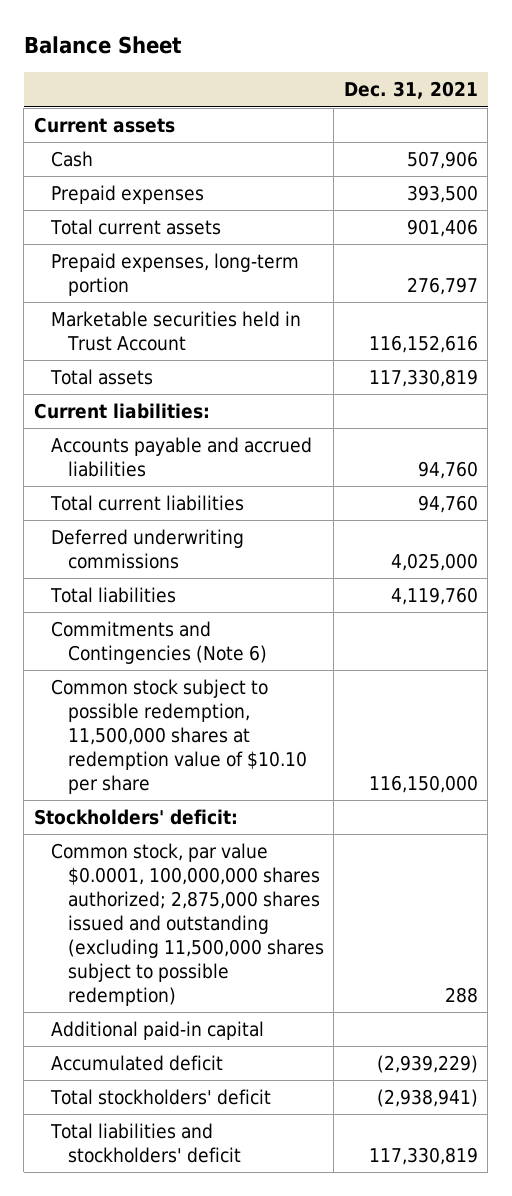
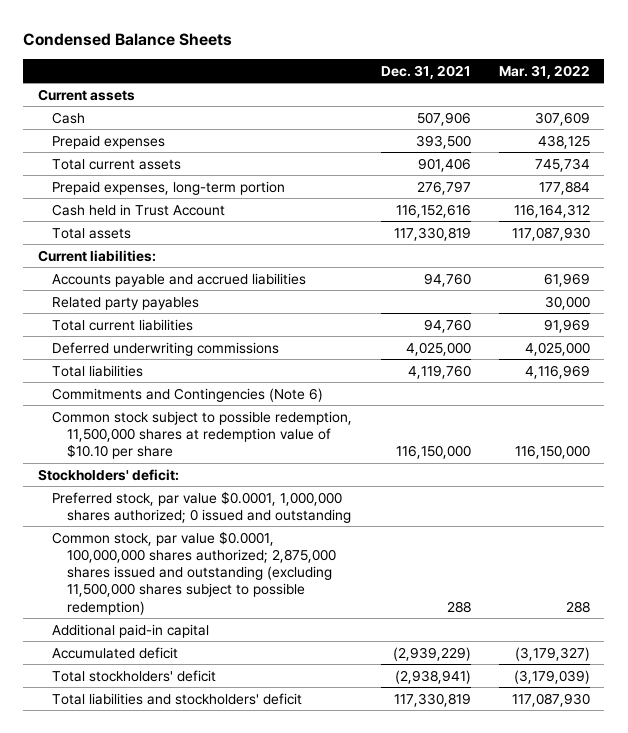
[23,36,182,55] Balance Sheet -> [23,33,233,47] Condensed Balance Sheets
none -> [499,64,591,79] Mar. 31, 2022
[50,311,301,351] Marketable securities held in Trust Account -> [52,203,226,216] Cash held in Trust Account
none -> [52,296,200,310] Related party payables
none -> [52,490,352,523] Preferred stock, par value $0.0001, 1,000,000 shares authorized; 0 issued and outstanding

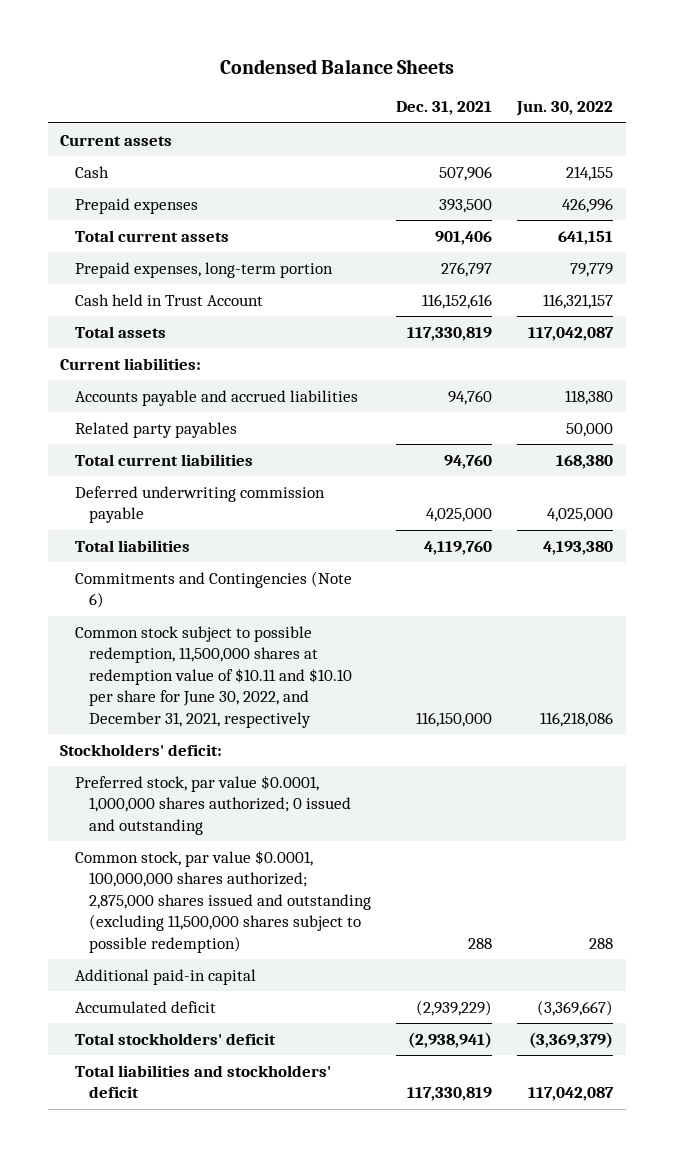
[499,64,591,79] Mar. 31, 2022 -> none
none -> [516,101,614,117] Jun. 30, 2022
[52,341,280,356] Deferred underwriting commissions -> [74,485,325,524] Deferred underwriting commission payable
[52,410,353,460] Common stock subject to possible redemption, 11,500,000 shares at redemption value of $10.10 per share -> [74,625,353,728] Common stock subject to possible redemption, 11,500,000 shares at redemption value of $10.11 and $10.10 per share for June 30, 2022, and December 31, 2021, respectively

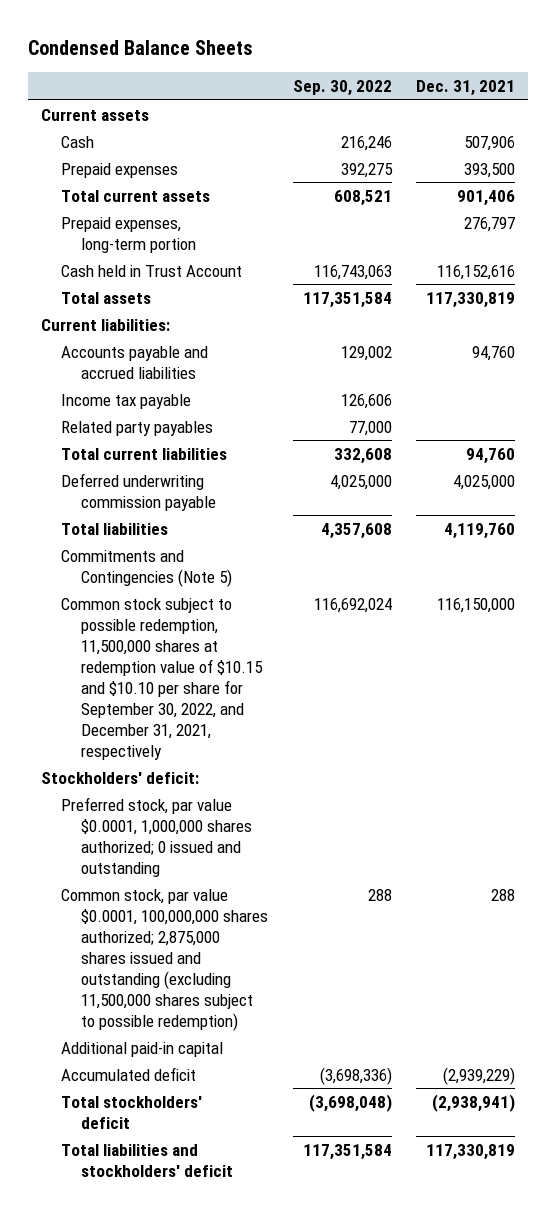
[516,101,614,117] Jun. 30, 2022 -> none
none -> [292,80,392,97] Sep. 30, 2022
none -> [60,393,191,409] Income tax payable
[74,570,352,609] Commitments and Contingencies (Note 6) -> [60,549,232,587] Commitments and Contingencies (Note 5)
[74,625,353,728] Common stock subject to possible redemption, 11,500,000 shares at redemption value of $10.11 and $10.10 per share for June 30, 2022, and December 31, 2021, respectively -> [60,597,263,760] Common stock subject to possible redemption, 11,500,000 shares at redemption value of $10.15 and $10.10 per share for September 30, 2022, and December 31, 2021, respectively

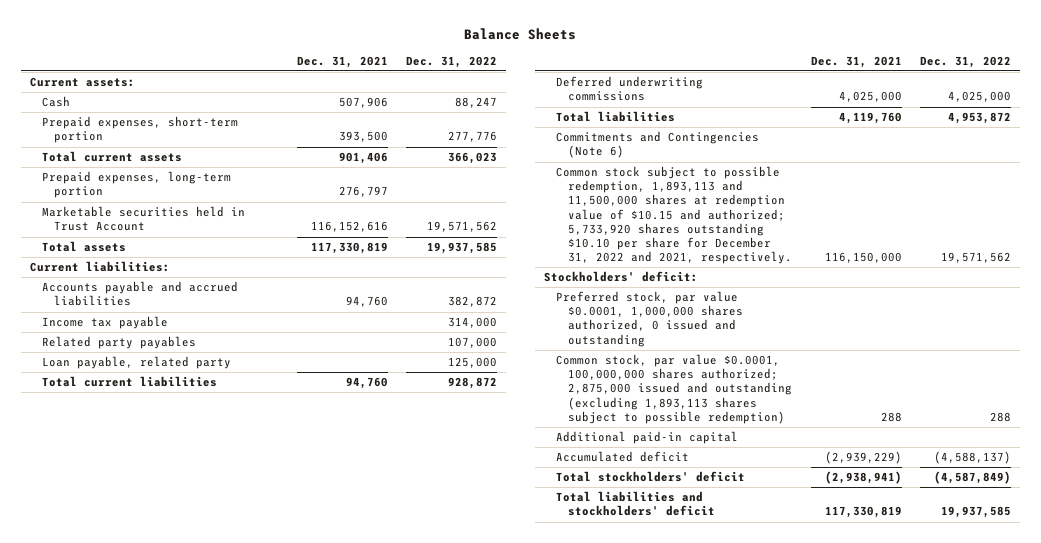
[28,40,254,56] Condensed Balance Sheets -> [464,27,577,40] Balance Sheets
[292,80,392,97] Sep. 30, 2022 -> none
none -> [405,55,497,68] Dec. 31, 2022
[40,108,149,121] Current assets -> [29,77,135,88] Current assets:
[60,162,178,178] Prepaid expenses -> [42,116,239,144] Prepaid expenses, short-term portion
[60,264,242,277] Cash held in Trust Account -> [42,206,246,232] Marketable securities held in Trust Account
none -> [42,356,232,370] Loan payable, related party
[60,472,216,511] Deferred underwriting commission payable -> [556,76,704,102] Deferred underwriting commissions
[60,549,232,587] Commitments and Contingencies (Note 5) -> [556,131,760,159] Commitments and Contingencies (Note 6)
[60,597,263,760] Common stock subject to possible redemption, 11,500,000 shares at redemption value of $10.15 and $10.10 per share for September 30, 2022, and December 31, 2021, respectively -> [556,166,793,264] Common stock subject to possible redemption, 1,893,113 and 11,500,000 shares at redemption value of $10.15 and authorized; 5,733,920 shares outstanding $10.10 per share for December 31, 2022 and 2021, respectively.
[60,796,252,877] Preferred stock, par value $0.0001, 1,000,000 shares authorized; 0 issued and outstanding -> [556,291,744,347] Preferred stock, par value $0.0001, 1,000,000 shares authorized, 0 issued and outstanding
[60,888,268,1031] Common stock, par value $0.0001, 100,000,000 shares authorized; 2,875,000 shares issued and outstanding (excluding 11,500,000 shares subject to possible redemption) -> [556,354,793,424] Common stock, par value $0.0001, 100,000,000 shares authorized; 2,875,000 issued and outstanding (excluding 1,893,113 shares subject to possible redemption)

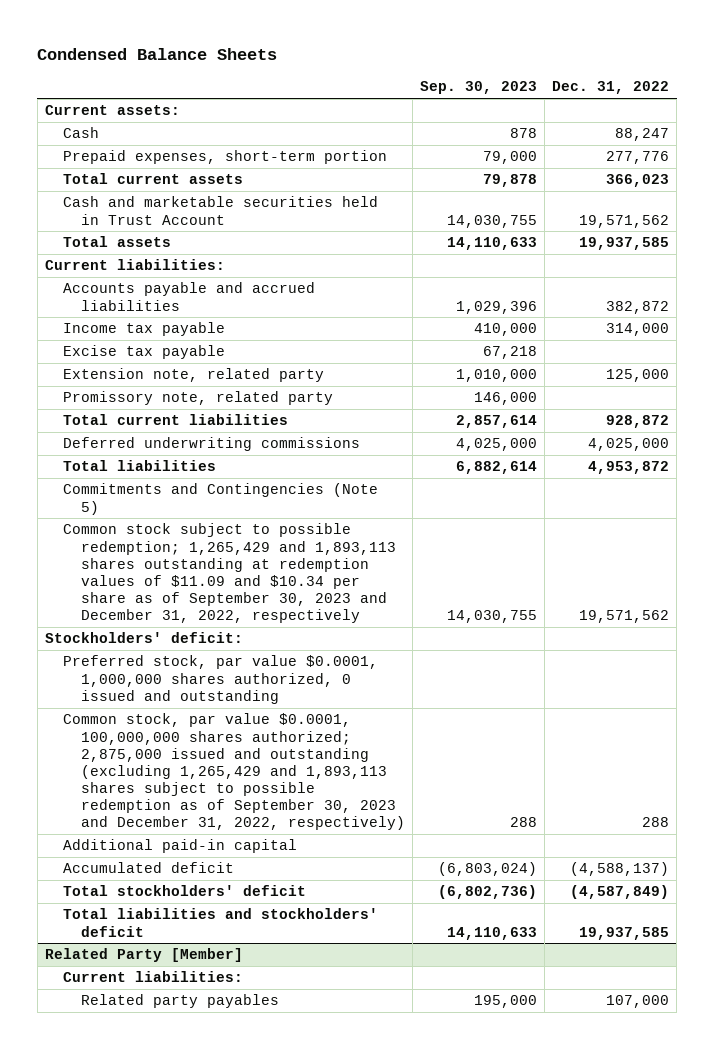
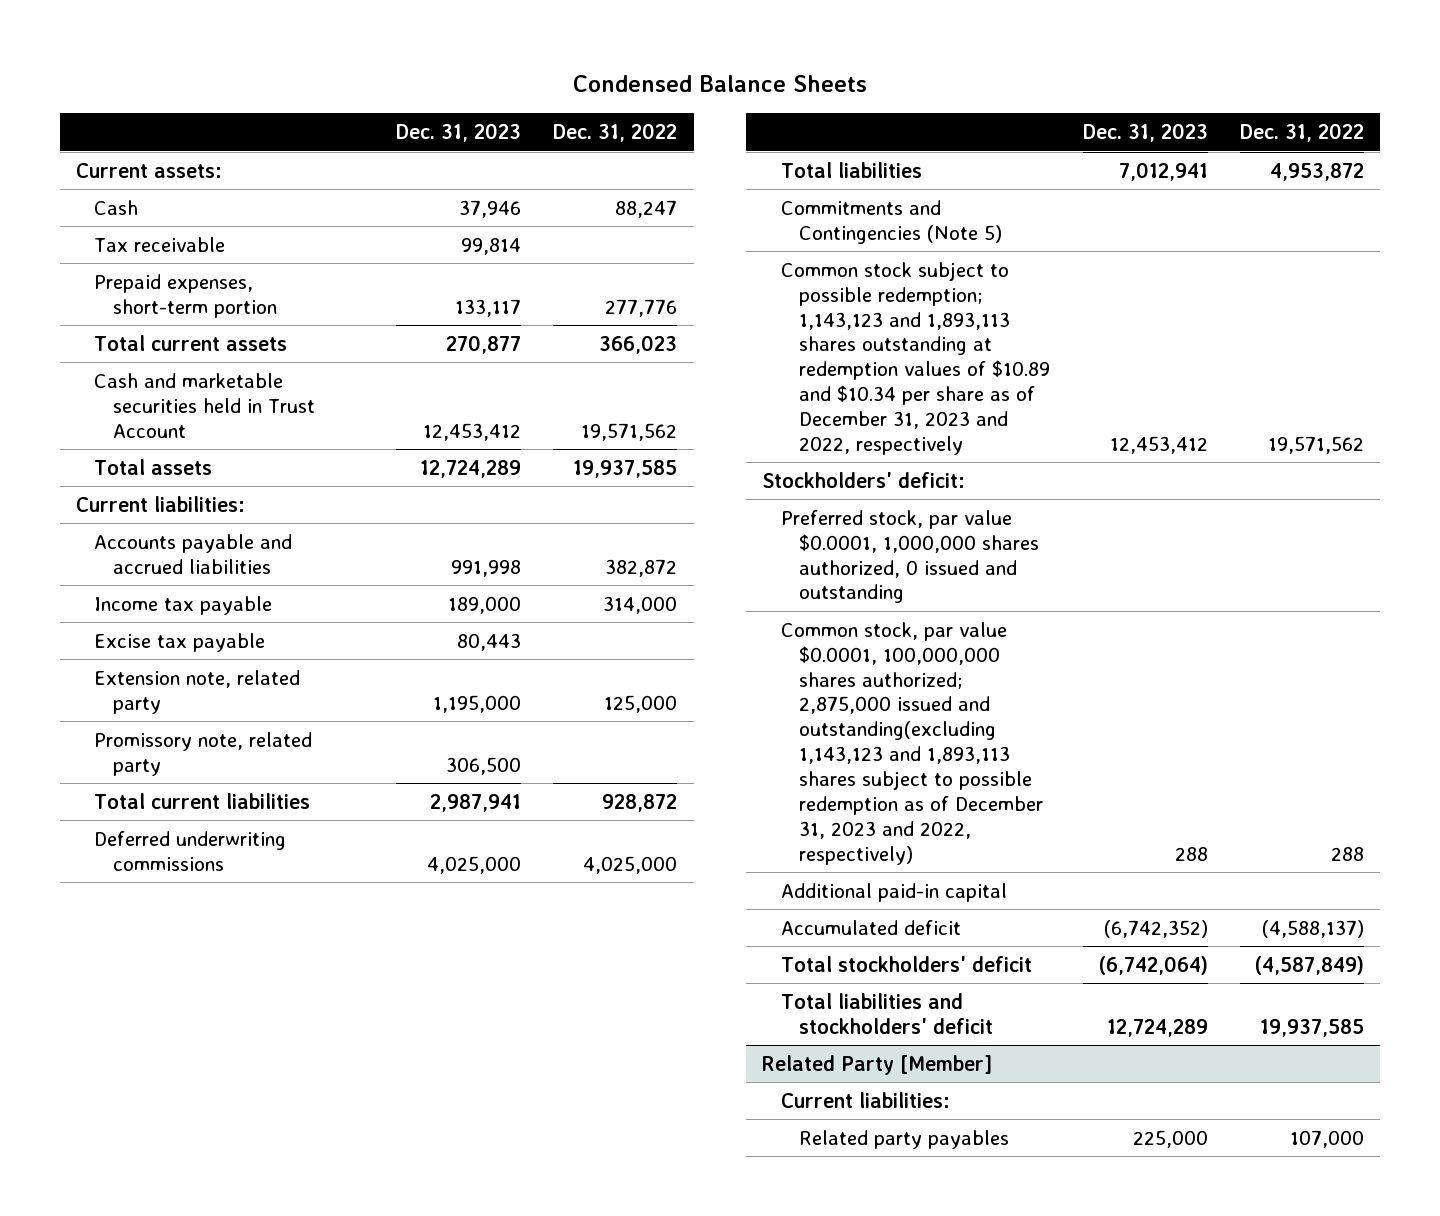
[420,81,538,95] Sep. 30, 2023 -> none
none -> [396,123,522,143] Dec. 31, 2023
none -> [94,236,226,252] Tax receivable
[62,523,397,624] Common stock subject to possible redemption; 1,265,429 and 1,893,113 shares outstanding at redemption values of $11.09 and $10.34 per share as of September 30, 2023 and December 31, 2022, respectively -> [780,261,1051,455] Common stock subject to possible redemption; 1,143,123 and 1,893,113 shares outstanding at redemption values of $10.89 and $10.34 per share as of December 31, 2023 and 2022, respectively
[62,713,406,831] Common stock, par value $0.0001, 100,000,000 shares authorized; 2,875,000 issued and outstanding (excluding 1,265,429 and 1,893,113 shares subject to possible redemption as of September 30, 2023 and December 31, 2022, respectively) -> [780,621,1044,865] Common stock, par value $0.0001, 100,000,000 shares authorized; 2,875,000 issued and outstanding(excluding 1,143,123 and 1,893,113 shares subject to possible redemption as of December 31, 2023 and 2022, respectively)

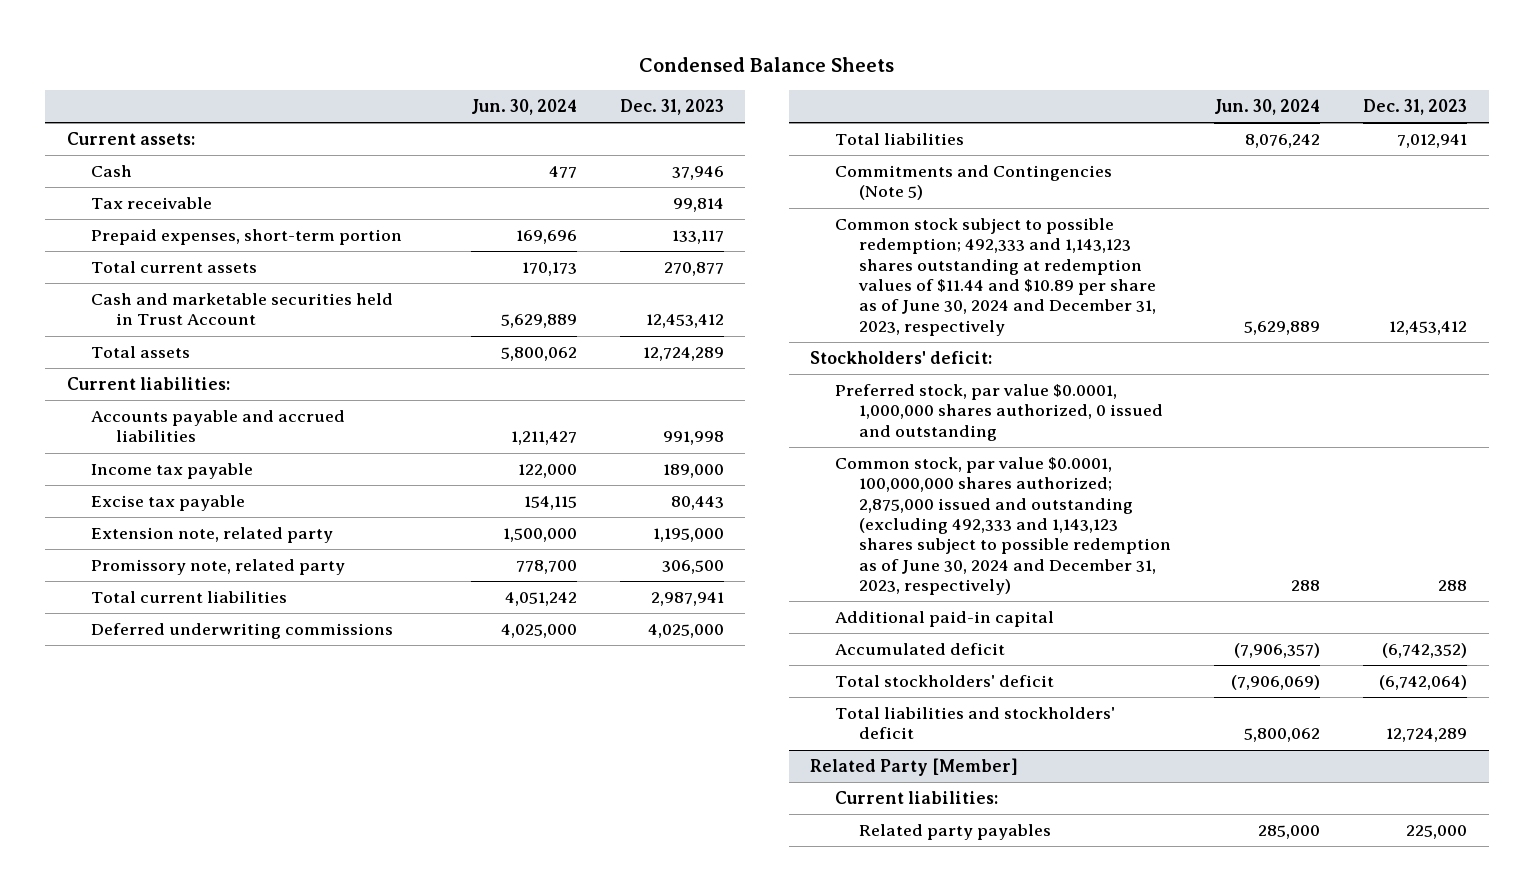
[553,123,678,143] Dec. 31, 2022 -> none
none -> [470,99,577,116] Jun. 30, 2024
[780,261,1051,455] Common stock subject to possible redemption; 1,143,123 and 1,893,113 shares outstanding at redemption values of $10.89 and $10.34 per share as of December 31, 2023 and 2022, respectively -> [834,218,1157,336] Common stock subject to possible redemption; 492,333 and 1,143,123 shares outstanding at redemption values of $11.44 and $10.89 per share as of June 30, 2024 and December 31, 2023, respectively
[780,621,1044,865] Common stock, par value $0.0001, 100,000,000 shares authorized; 2,875,000 issued and outstanding(excluding 1,143,123 and 1,893,113 shares subject to possible redemption as of December 31, 2023 and 2022, respectively) -> [834,457,1172,595] Common stock, par value $0.0001, 100,000,000 shares authorized; 2,875,000 issued and outstanding (excluding 492,333 and 1,143,123 shares subject to possible redemption as of June 30, 2024 and December 31, 2023, respectively)

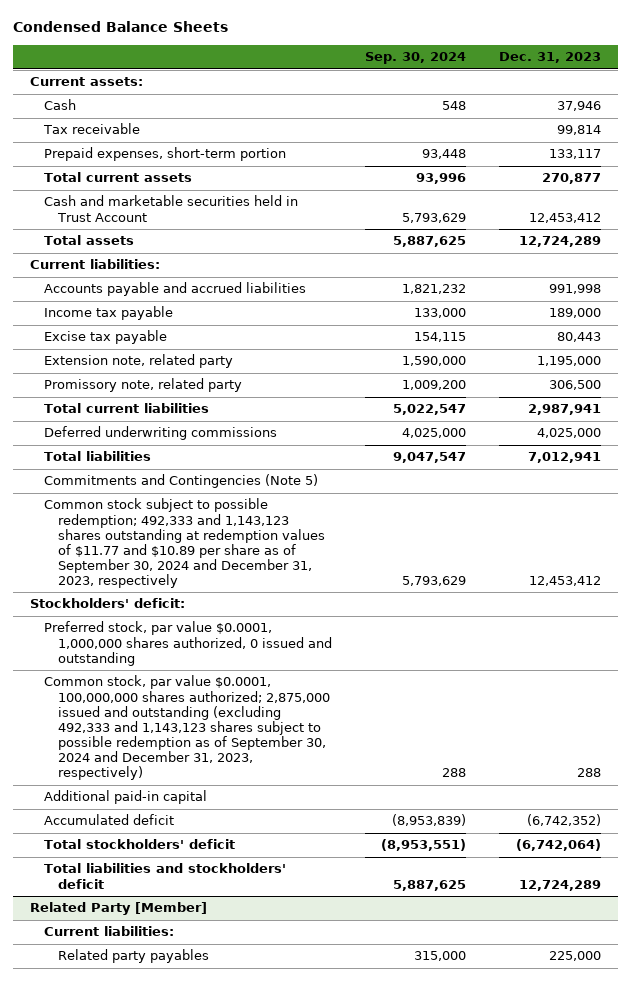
[470,99,577,116] Jun. 30, 2024 -> none
none -> [365,52,467,65] Sep. 30, 2024
[834,218,1157,336] Common stock subject to possible redemption; 492,333 and 1,143,123 shares outstanding at redemption values of $11.44 and $10.89 per share as of June 30, 2024 and December 31, 2023, respectively -> [43,498,325,589] Common stock subject to possible redemption; 492,333 and 1,143,123 shares outstanding at redemption values of $11.77 and $10.89 per share as of September 30, 2024 and December 31, 2023, respectively
[834,457,1172,595] Common stock, par value $0.0001, 100,000,000 shares authorized; 2,875,000 issued and outstanding (excluding 492,333 and 1,143,123 shares subject to possible redemption as of June 30, 2024 and December 31, 2023, respectively) -> [43,675,330,781] Common stock, par value $0.0001, 100,000,000 shares authorized; 2,875,000 issued and outstanding (excluding 492,333 and 1,143,123 shares subject to possible redemption as of September 30, 2024 and December 31, 2023, respectively)

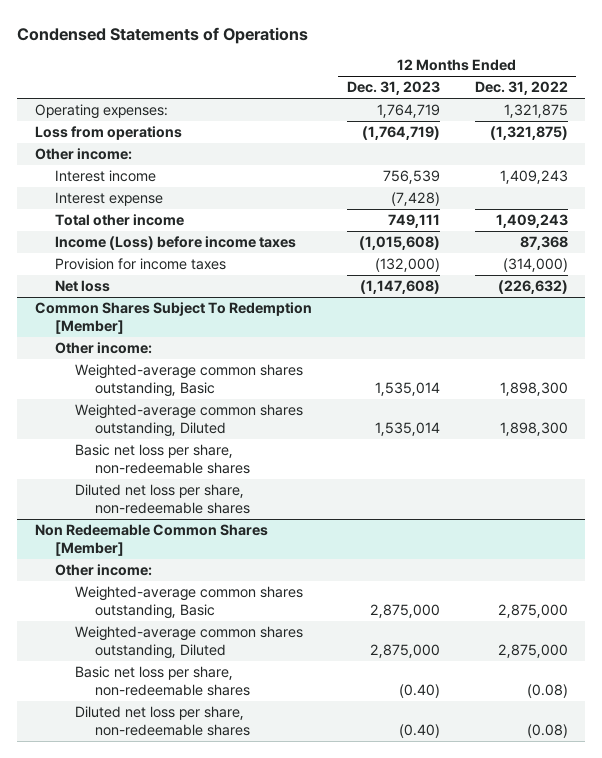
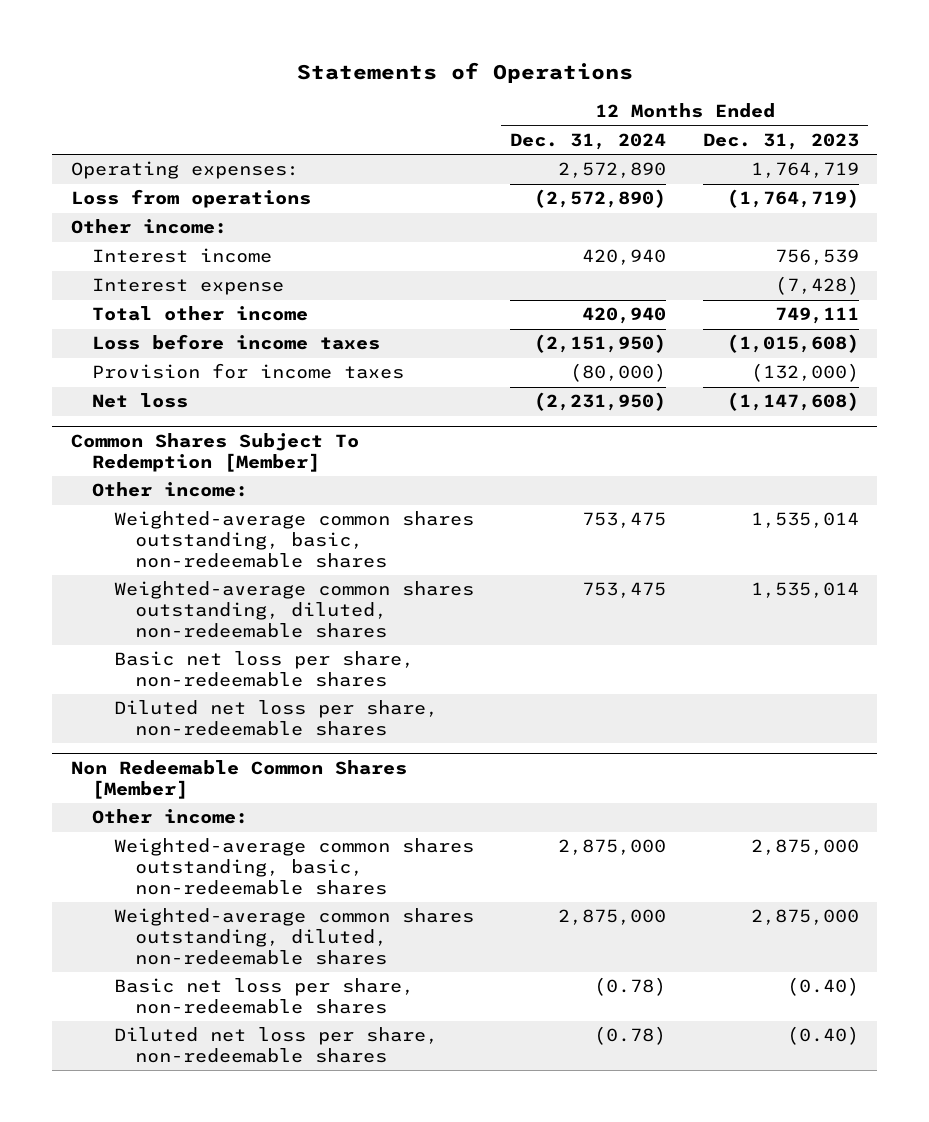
[17,26,309,44] Condensed Statements of Operations -> [296,62,633,84] Statements of Operations
[474,81,568,96] Dec. 31, 2022 -> none
none -> [510,133,667,151] Dec. 31, 2024
[54,236,296,251] Income (Loss) before income taxes -> [92,334,381,351] Loss before income taxes
[74,364,303,398] Weighted-average common shares outstanding, Basic -> [113,511,474,568] Weighted-average common shares outstanding, basic, non-redeemable shares
[74,404,303,438] Weighted-average common shares outstanding, Diluted -> [113,581,474,638] Weighted-average common shares outstanding, diluted, non-redeemable shares
[74,586,303,620] Weighted-average common shares outstanding, Basic -> [113,838,474,895] Weighted-average common shares outstanding, basic, non-redeemable shares
[74,626,303,660] Weighted-average common shares outstanding, Diluted -> [113,908,474,965] Weighted-average common shares outstanding, diluted, non-redeemable shares

